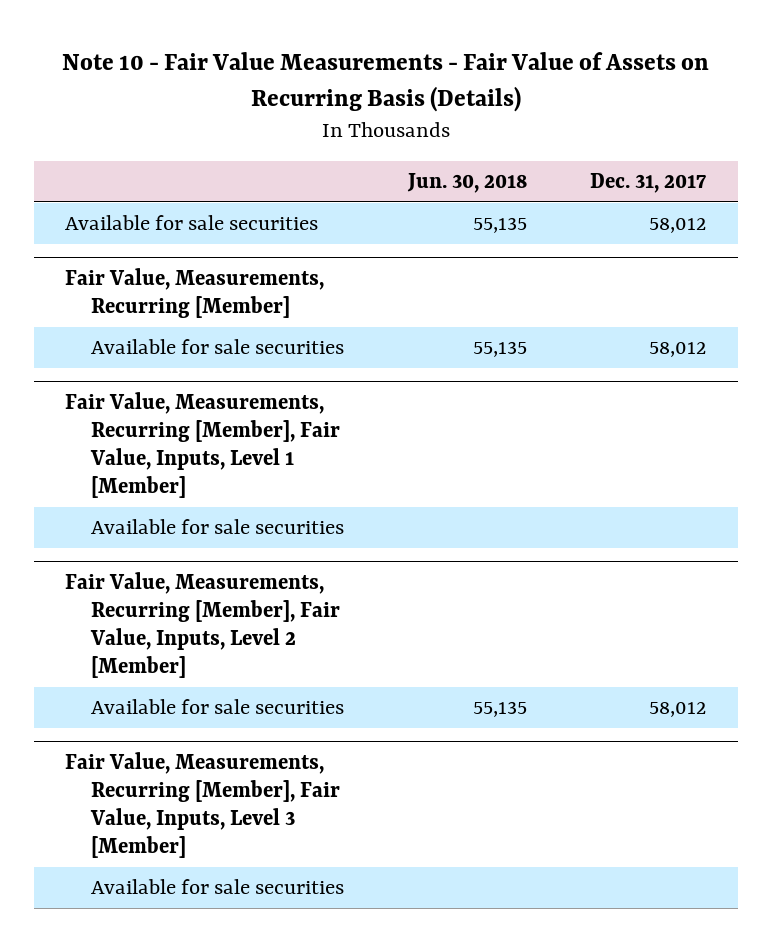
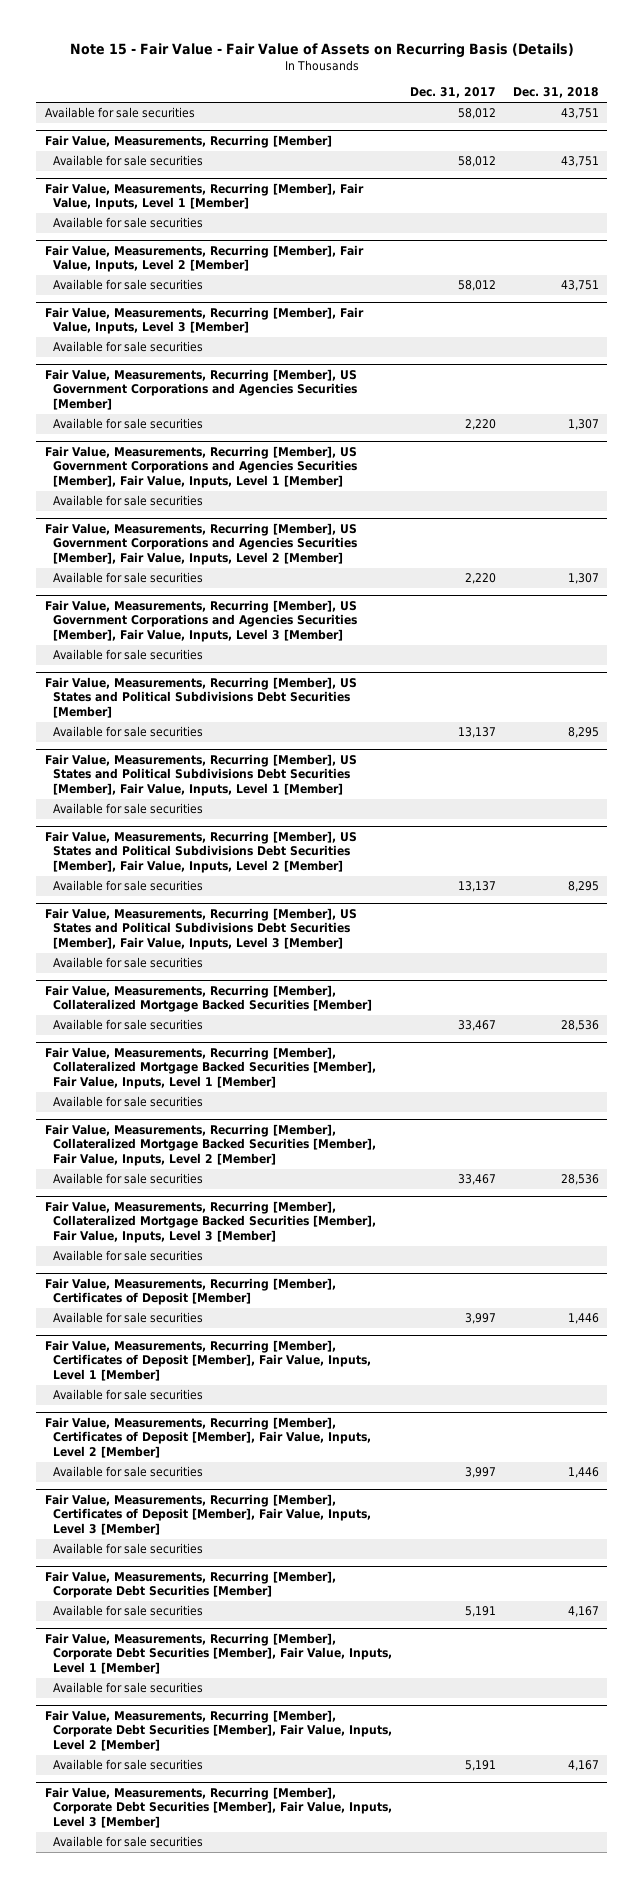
[61,51,709,112] Note 10 - Fair Value Measurements - Fair Value of Assets on Recurring Basis (Details) -> [69,43,574,59] Note 15 - Fair Value - Fair Value of Assets on Recurring Basis (Details)
[406,172,527,193] Jun. 30, 2018 -> none
none -> [512,87,599,99] Dec. 31, 2018
none -> [44,368,358,411] Fair Value, Measurements, Recurring [Member], US Government Corporations and Agencies Securities [Member]
none -> [53,418,204,430] Available for sale securities
none -> [44,445,358,489] Fair Value, Measurements, Recurring [Member], US Government Corporations and Agencies Securities [Member], Fair Value, Inputs, Level 1 [Member]
none -> [53,495,204,507] Available for sale securities
none -> [44,522,358,566] Fair Value, Measurements, Recurring [Member], US Government Corporations and Agencies Securities [Member], Fair Value, Inputs, Level 2 [Member]
none -> [53,572,204,584] Available for sale securities
none -> [44,599,358,643] Fair Value, Measurements, Recurring [Member], US Government Corporations and Agencies Securities [Member], Fair Value, Inputs, Level 3 [Member]
none -> [53,649,204,661] Available for sale securities
none -> [44,676,357,719] Fair Value, Measurements, Recurring [Member], US States and Political Subdivisions Debt Securities [Member]
none -> [53,726,204,738] Available for sale securities
none -> [44,753,357,797] Fair Value, Measurements, Recurring [Member], US States and Political Subdivisions Debt Securities [Member], Fair Value, Inputs, Level 1 [Member]
none -> [53,803,204,815] Available for sale securities
none -> [44,830,357,874] Fair Value, Measurements, Recurring [Member], US States and Political Subdivisions Debt Securities [Member], Fair Value, Inputs, Level 2 [Member]
none -> [53,880,204,892] Available for sale securities
none -> [44,907,357,951] Fair Value, Measurements, Recurring [Member], US States and Political Subdivisions Debt Securities [Member], Fair Value, Inputs, Level 3 [Member]
none -> [53,957,204,969] Available for sale securities
none -> [44,984,373,1013] Fair Value, Measurements, Recurring [Member], Collateralized Mortgage Backed Securities [Member]
none -> [53,1019,204,1031] Available for sale securities
none -> [44,1046,377,1090] Fair Value, Measurements, Recurring [Member], Collateralized Mortgage Backed Securities [Member], Fair Value, Inputs, Level 1 [Member]
none -> [53,1096,204,1108] Available for sale securities
none -> [44,1123,377,1167] Fair Value, Measurements, Recurring [Member], Collateralized Mortgage Backed Securities [Member], Fair Value, Inputs, Level 2 [Member]
none -> [53,1173,204,1185] Available for sale securities
none -> [44,1200,377,1244] Fair Value, Measurements, Recurring [Member], Collateralized Mortgage Backed Securities [Member], Fair Value, Inputs, Level 3 [Member]
none -> [53,1250,204,1262] Available for sale securities
none -> [44,1277,336,1306] Fair Value, Measurements, Recurring [Member], Certificates of Deposit [Member]
none -> [53,1312,204,1324] Available for sale securities
none -> [44,1339,372,1382] Fair Value, Measurements, Recurring [Member], Certificates of Deposit [Member], Fair Value, Inputs, Level 1 [Member]
none -> [53,1389,204,1401] Available for sale securities
none -> [44,1416,372,1459] Fair Value, Measurements, Recurring [Member], Certificates of Deposit [Member], Fair Value, Inputs, Level 2 [Member]
none -> [53,1466,204,1478] Available for sale securities
none -> [44,1493,372,1536] Fair Value, Measurements, Recurring [Member], Certificates of Deposit [Member], Fair Value, Inputs, Level 3 [Member]
none -> [53,1543,204,1555] Available for sale securities
none -> [44,1570,336,1599] Fair Value, Measurements, Recurring [Member], Corporate Debt Securities [Member]
none -> [53,1605,204,1617] Available for sale securities
none -> [44,1632,393,1675] Fair Value, Measurements, Recurring [Member], Corporate Debt Securities [Member], Fair Value, Inputs, Level 1 [Member]
none -> [53,1682,204,1694] Available for sale securities
none -> [44,1709,393,1752] Fair Value, Measurements, Recurring [Member], Corporate Debt Securities [Member], Fair Value, Inputs, Level 2 [Member]
none -> [53,1759,204,1771] Available for sale securities
none -> [44,1786,393,1829] Fair Value, Measurements, Recurring [Member], Corporate Debt Securities [Member], Fair Value, Inputs, Level 3 [Member]
none -> [53,1836,204,1848] Available for sale securities

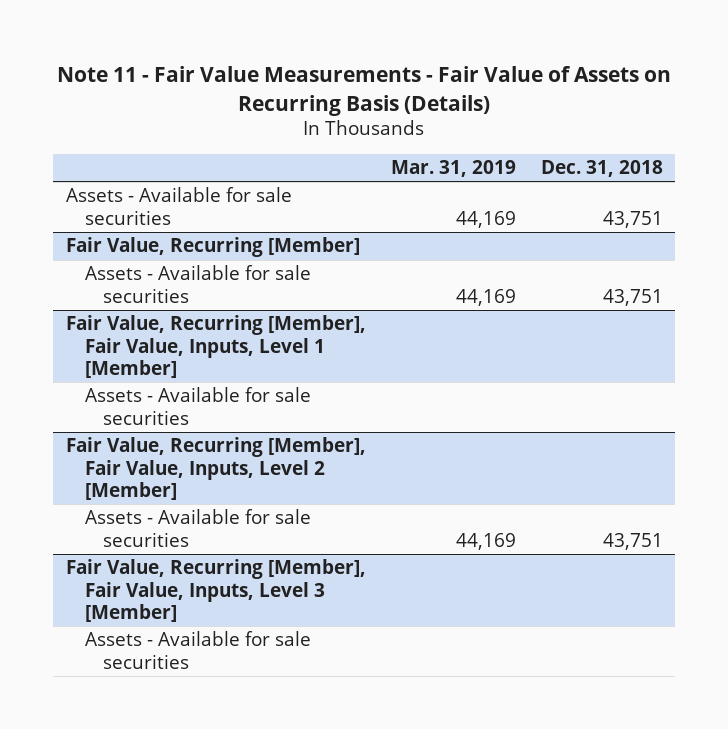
[69,43,574,59] Note 15 - Fair Value - Fair Value of Assets on Recurring Basis (Details) -> [57,65,672,116] Note 11 - Fair Value Measurements - Fair Value of Assets on Recurring Basis (Details)
[409,87,496,99] Dec. 31, 2017 -> none
none -> [390,160,516,178] Mar. 31, 2019
[44,368,358,411] Fair Value, Measurements, Recurring [Member], US Government Corporations and Agencies Securities [Member] -> none
[53,418,204,430] Available for sale securities -> none
[44,445,358,489] Fair Value, Measurements, Recurring [Member], US Government Corporations and Agencies Securities [Member], Fair Value, Inputs, Level 1 [Member] -> none
[53,495,204,507] Available for sale securities -> none
[44,522,358,566] Fair Value, Measurements, Recurring [Member], US Government Corporations and Agencies Securities [Member], Fair Value, Inputs, Level 2 [Member] -> none
[53,572,204,584] Available for sale securities -> none
[44,599,358,643] Fair Value, Measurements, Recurring [Member], US Government Corporations and Agencies Securities [Member], Fair Value, Inputs, Level 3 [Member] -> none
[53,649,204,661] Available for sale securities -> none
[44,676,357,719] Fair Value, Measurements, Recurring [Member], US States and Political Subdivisions Debt Securities [Member] -> none
[53,726,204,738] Available for sale securities -> none
[44,753,357,797] Fair Value, Measurements, Recurring [Member], US States and Political Subdivisions Debt Securities [Member], Fair Value, Inputs, Level 1 [Member] -> none
[53,803,204,815] Available for sale securities -> none
[44,830,357,874] Fair Value, Measurements, Recurring [Member], US States and Political Subdivisions Debt Securities [Member], Fair Value, Inputs, Level 2 [Member] -> none
[53,880,204,892] Available for sale securities -> none
[44,907,357,951] Fair Value, Measurements, Recurring [Member], US States and Political Subdivisions Debt Securities [Member], Fair Value, Inputs, Level 3 [Member] -> none
[53,957,204,969] Available for sale securities -> none
[44,984,373,1013] Fair Value, Measurements, Recurring [Member], Collateralized Mortgage Backed Securities [Member] -> none
[53,1019,204,1031] Available for sale securities -> none
[44,1046,377,1090] Fair Value, Measurements, Recurring [Member], Collateralized Mortgage Backed Securities [Member], Fair Value, Inputs, Level 1 [Member] -> none
[53,1096,204,1108] Available for sale securities -> none
[44,1123,377,1167] Fair Value, Measurements, Recurring [Member], Collateralized Mortgage Backed Securities [Member], Fair Value, Inputs, Level 2 [Member] -> none
[53,1173,204,1185] Available for sale securities -> none
[44,1200,377,1244] Fair Value, Measurements, Recurring [Member], Collateralized Mortgage Backed Securities [Member], Fair Value, Inputs, Level 3 [Member] -> none
[53,1250,204,1262] Available for sale securities -> none
[44,1277,336,1306] Fair Value, Measurements, Recurring [Member], Certificates of Deposit [Member] -> none
[53,1312,204,1324] Available for sale securities -> none
[44,1339,372,1382] Fair Value, Measurements, Recurring [Member], Certificates of Deposit [Member], Fair Value, Inputs, Level 1 [Member] -> none
[53,1389,204,1401] Available for sale securities -> none
[44,1416,372,1459] Fair Value, Measurements, Recurring [Member], Certificates of Deposit [Member], Fair Value, Inputs, Level 2 [Member] -> none
[53,1466,204,1478] Available for sale securities -> none
[44,1493,372,1536] Fair Value, Measurements, Recurring [Member], Certificates of Deposit [Member], Fair Value, Inputs, Level 3 [Member] -> none
[53,1543,204,1555] Available for sale securities -> none
[44,1570,336,1599] Fair Value, Measurements, Recurring [Member], Corporate Debt Securities [Member] -> none
[53,1605,204,1617] Available for sale securities -> none
[44,1632,393,1675] Fair Value, Measurements, Recurring [Member], Corporate Debt Securities [Member], Fair Value, Inputs, Level 1 [Member] -> none
[53,1682,204,1694] Available for sale securities -> none
[44,1709,393,1752] Fair Value, Measurements, Recurring [Member], Corporate Debt Securities [Member], Fair Value, Inputs, Level 2 [Member] -> none
[53,1759,204,1771] Available for sale securities -> none
[44,1786,393,1829] Fair Value, Measurements, Recurring [Member], Corporate Debt Securities [Member], Fair Value, Inputs, Level 3 [Member] -> none
[53,1836,204,1848] Available for sale securities -> none
[44,107,195,119] Available for sale securities -> [65,187,292,225] Assets - Available for sale securities
[44,134,332,148] Fair Value, Measurements, Recurring [Member] -> [65,237,360,258] Fair Value, Recurring [Member]
[53,155,204,167] Available for sale securities -> [84,265,311,303] Assets - Available for sale securities
[44,182,364,211] Fair Value, Measurements, Recurring [Member], Fair Value, Inputs, Level 1 [Member] -> [65,315,366,378] Fair Value, Recurring [Member], Fair Value, Inputs, Level 1 [Member]
[53,217,204,229] Available for sale securities -> [84,387,311,425] Assets - Available for sale securities
[44,244,364,273] Fair Value, Measurements, Recurring [Member], Fair Value, Inputs, Level 2 [Member] -> [65,437,366,500] Fair Value, Recurring [Member], Fair Value, Inputs, Level 2 [Member]
[53,279,204,291] Available for sale securities -> [84,509,311,547] Assets - Available for sale securities
[44,306,364,335] Fair Value, Measurements, Recurring [Member], Fair Value, Inputs, Level 3 [Member] -> [65,559,366,622] Fair Value, Recurring [Member], Fair Value, Inputs, Level 3 [Member]
[53,341,204,353] Available for sale securities -> [84,631,311,669] Assets - Available for sale securities

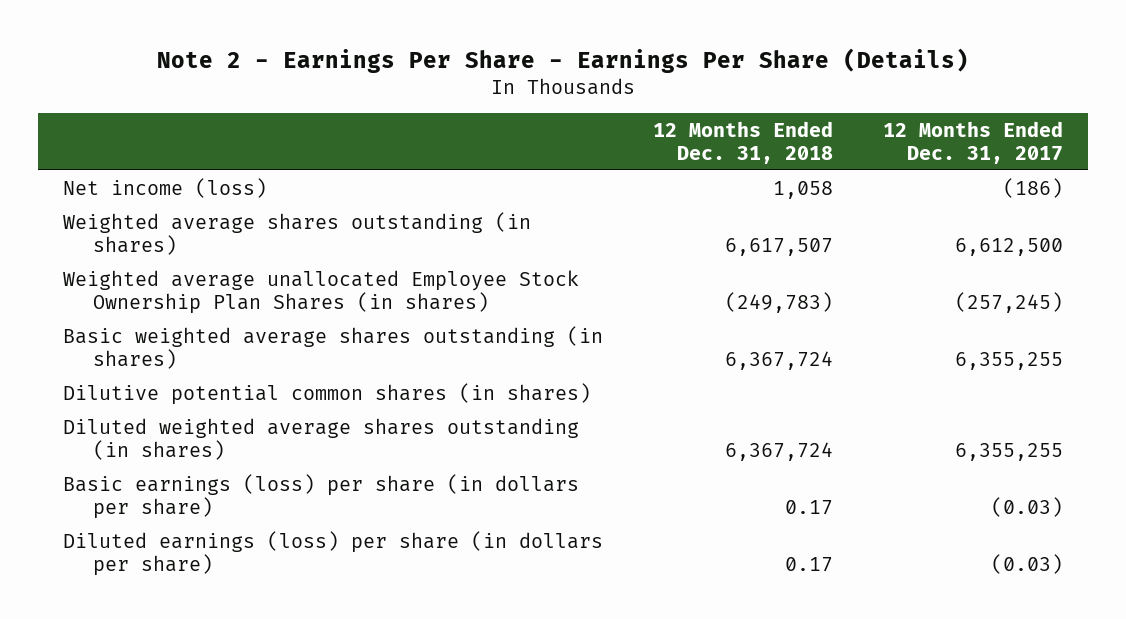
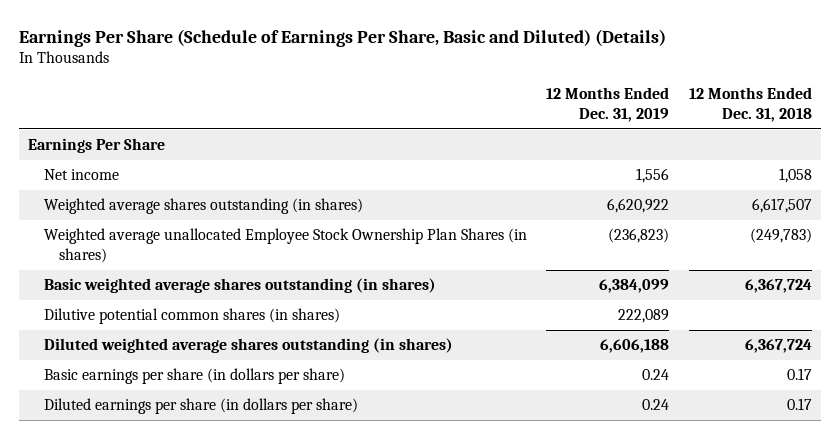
[156,47,969,73] Note 2 - Earnings Per Share - Earnings Per Share (Details) -> [18,28,666,47] Earnings Per Share (Schedule of Earnings Per Share, Basic and Diluted) (Details)
[883,120,1064,164] 12 Months Ended Dec. 31, 2017 -> none
none -> [546,87,670,122] 12 Months Ended Dec. 31, 2019
none -> [28,138,166,154] Earnings Per Share
[62,177,267,198] Net income (loss) -> [43,169,119,181] Net income
[62,473,579,519] Basic earnings (loss) per share (in dollars per share) -> [43,368,345,385] Basic earnings per share (in dollars per share)
[62,530,603,576] Diluted earnings (loss) per share (in dollars per share) -> [43,398,358,415] Diluted earnings per share (in dollars per share)

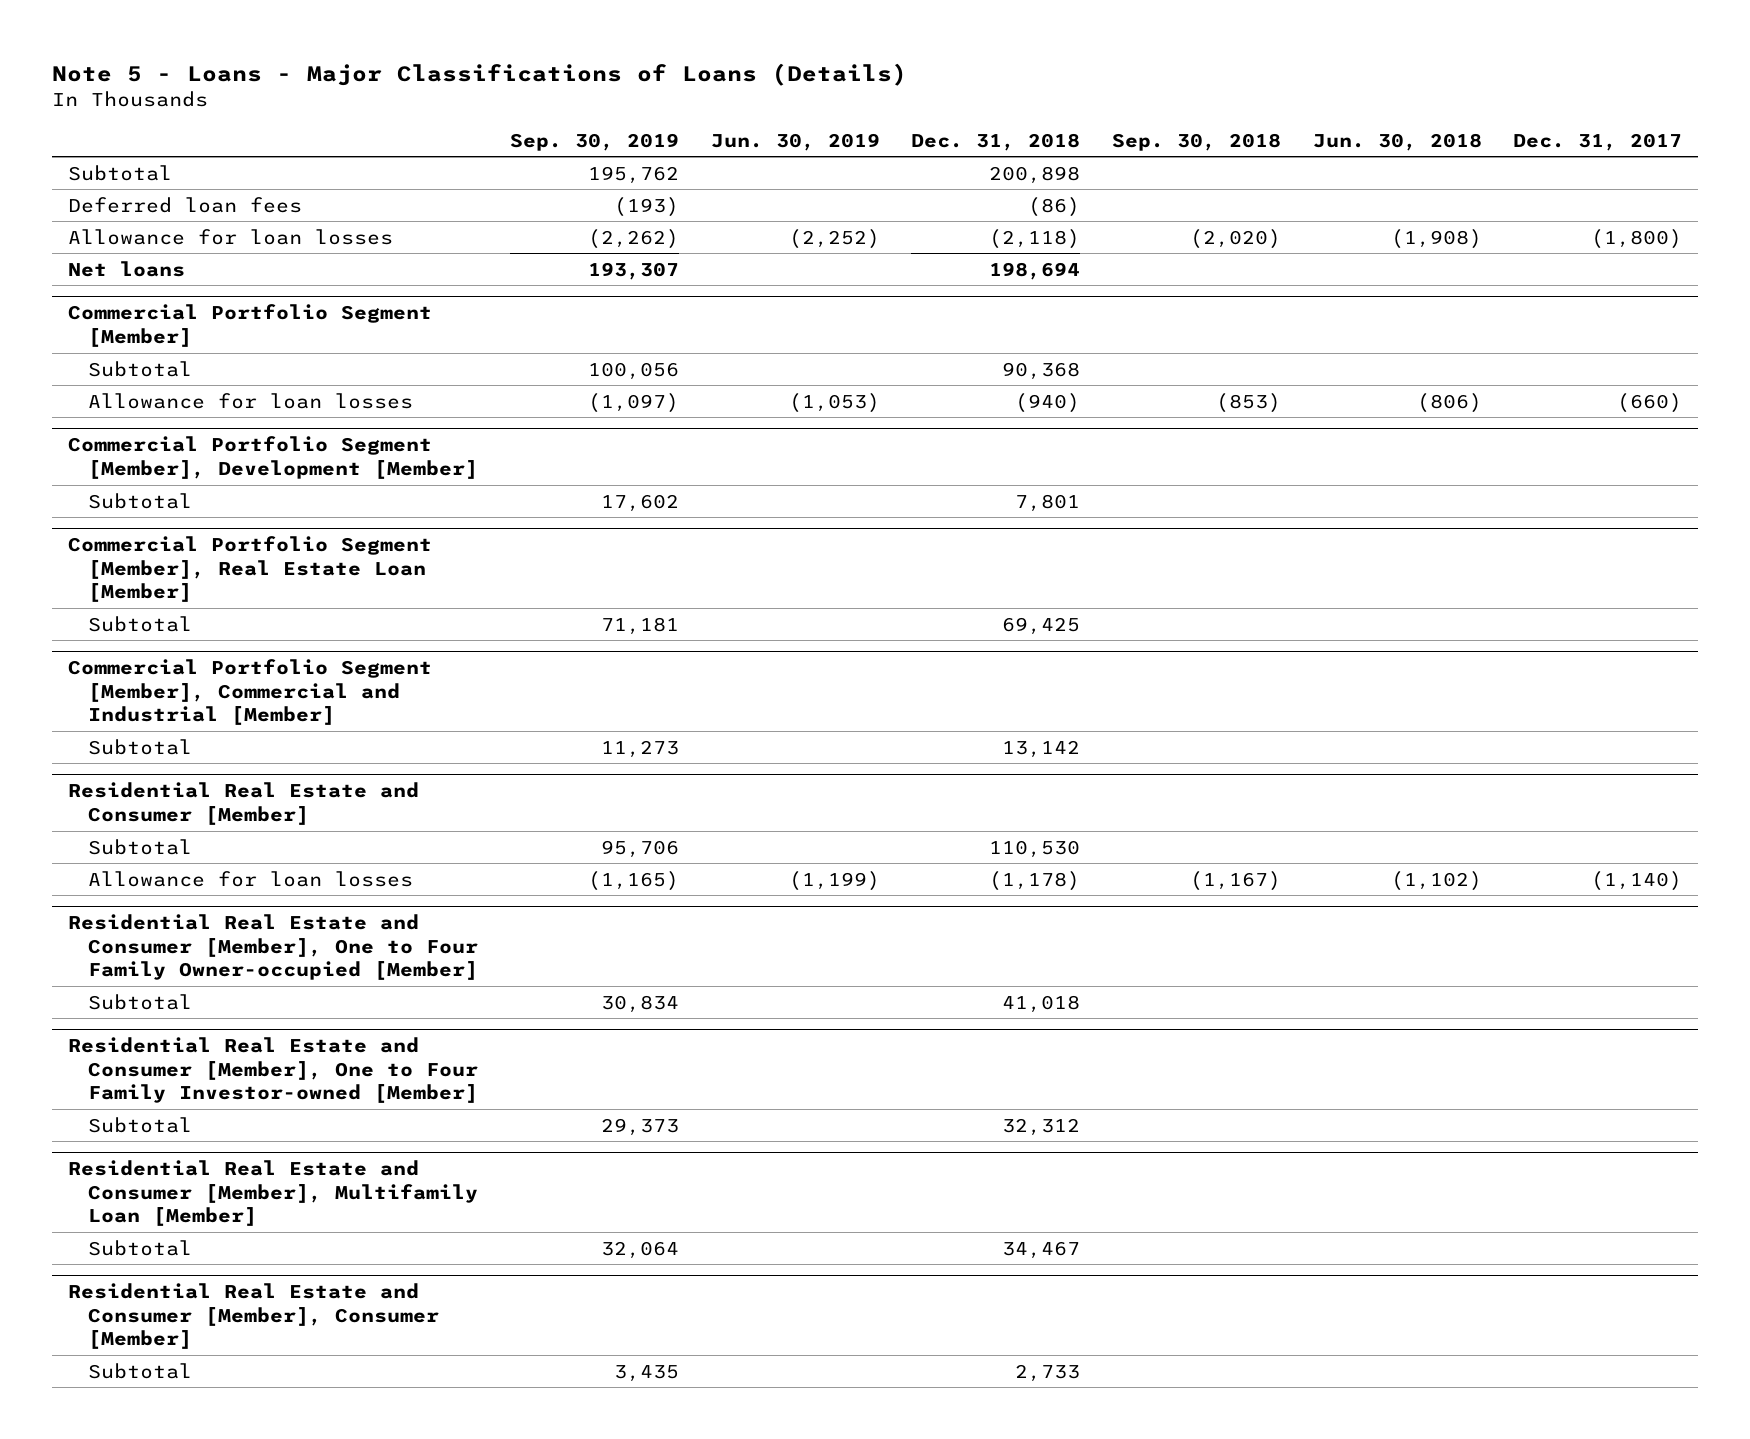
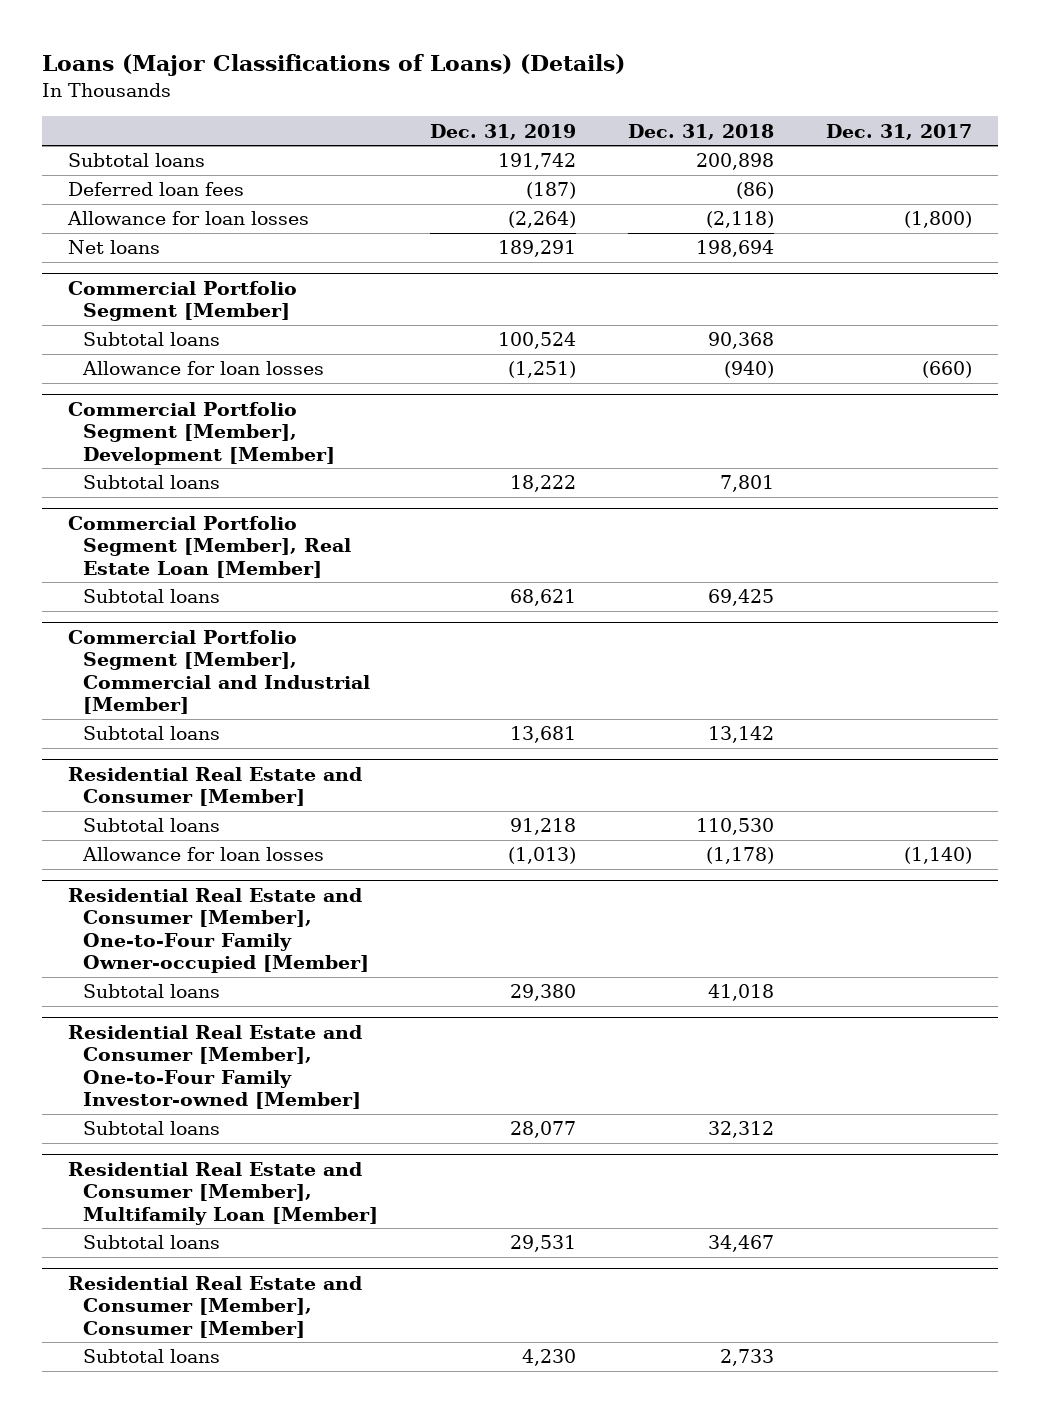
[52,62,908,86] Note 5 - Loans - Major Classifications of Loans (Details) -> [41,54,625,77] Loans (Major Classifications of Loans) (Details)
[509,132,679,151] Sep. 30, 2019 -> none
[710,132,880,151] Jun. 30, 2019 -> none
[1111,132,1281,151] Sep. 30, 2018 -> none
[1312,132,1482,151] Jun. 30, 2018 -> none
none -> [429,123,576,140] Dec. 31, 2019
[68,164,173,181] Subtotal -> [67,153,205,168] Subtotal loans
[88,360,193,377] Subtotal -> [82,332,220,347] Subtotal loans
[88,492,193,509] Subtotal -> [82,475,220,490] Subtotal loans
[88,615,193,632] Subtotal -> [82,589,220,604] Subtotal loans
[88,738,193,755] Subtotal -> [82,726,220,741] Subtotal loans
[88,838,193,855] Subtotal -> [82,818,220,833] Subtotal loans
[68,914,479,981] Residential Real Estate and Consumer [Member], One to Four Family Owner-occupied [Member] -> [67,887,369,974] Residential Real Estate and Consumer [Member], One-to-Four Family Owner-occupied [Member]
[88,993,193,1010] Subtotal -> [82,984,220,999] Subtotal loans
[68,1037,479,1104] Residential Real Estate and Consumer [Member], One to Four Family Investor-owned [Member] -> [67,1024,362,1110] Residential Real Estate and Consumer [Member], One-to-Four Family Investor-owned [Member]
[88,1116,193,1133] Subtotal -> [82,1121,220,1136] Subtotal loans
[88,1239,193,1256] Subtotal -> [82,1235,220,1250] Subtotal loans
[88,1362,193,1379] Subtotal -> [82,1349,220,1364] Subtotal loans

